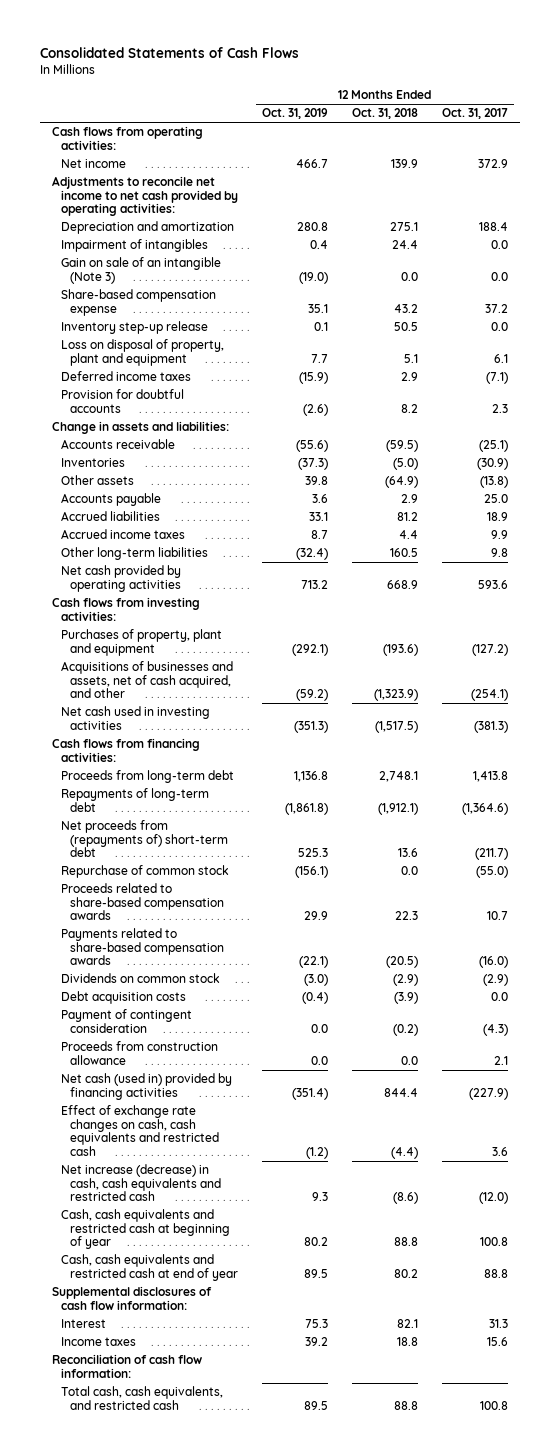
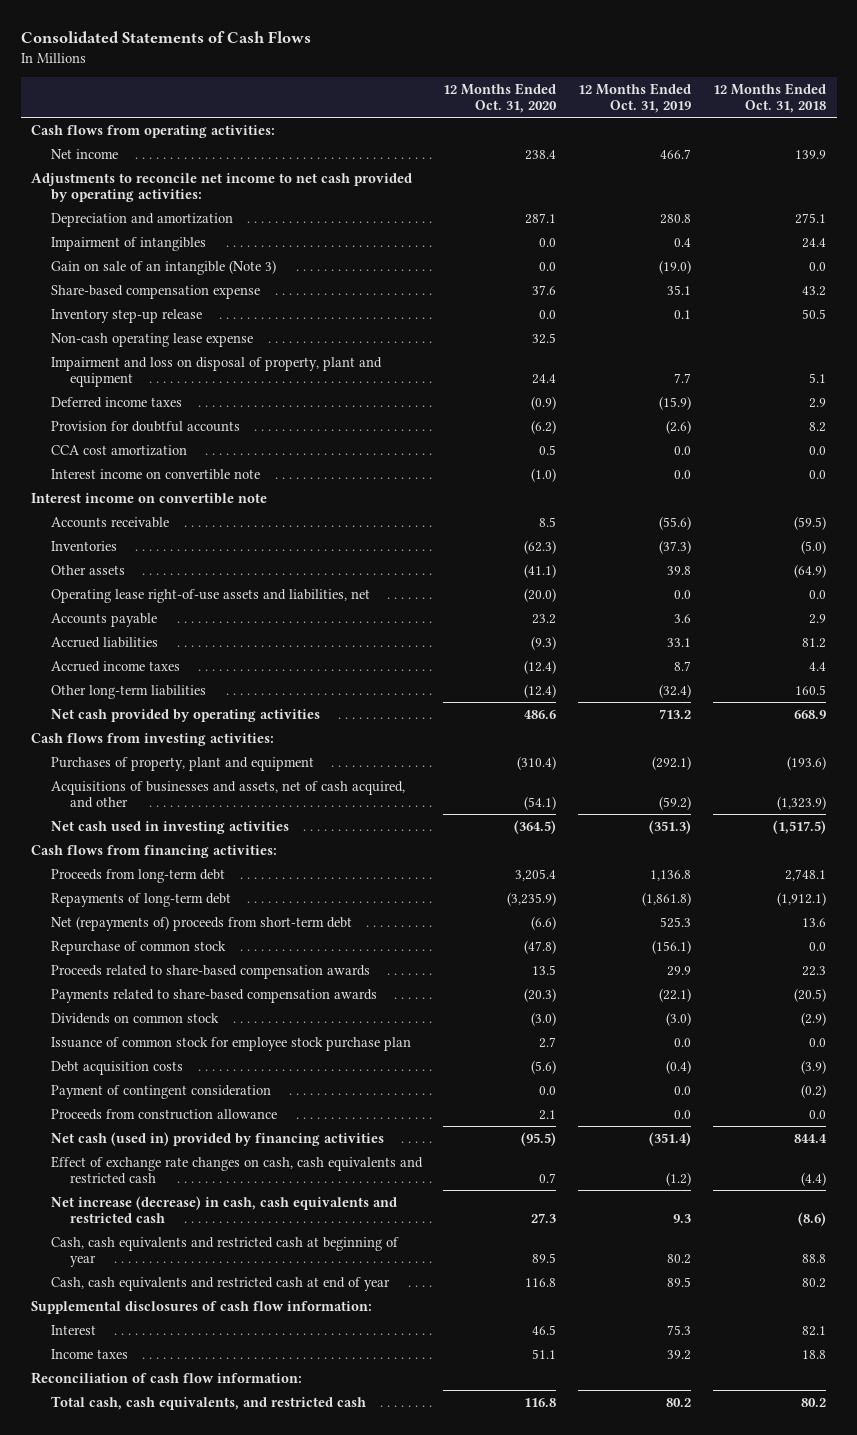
[442,108,509,120] Oct. 31, 2017 -> none
none -> [443,82,558,114] 12 Months Ended Oct. 31, 2020
none -> [50,332,253,347] Non-cash operating lease expense
[61,339,225,366] Loss on disposal of property, plant and equipment -> [50,356,382,388] Impairment and loss on disposal of property, plant and equipment
none -> [50,444,187,456] CCA cost amortization
none -> [50,468,260,480] Interest income on convertible note
[51,421,229,435] Change in assets and liabilities: -> [31,492,268,504] Interest income on convertible note
none -> [50,588,370,603] Operating lease right-of-use assets and liabilities, net
[61,820,229,858] Net proceeds from (repayments of) short-term debt -> [50,915,352,931] Net (repayments of) proceeds from short-term debt
none -> [50,1036,411,1051] Issuance of common stock for employee stock purchase plan
[304,1400,329,1410] 89.5 -> [665,1397,691,1407] 80.2
[394,1400,419,1410] 88.8 -> [800,1397,826,1407] 80.2

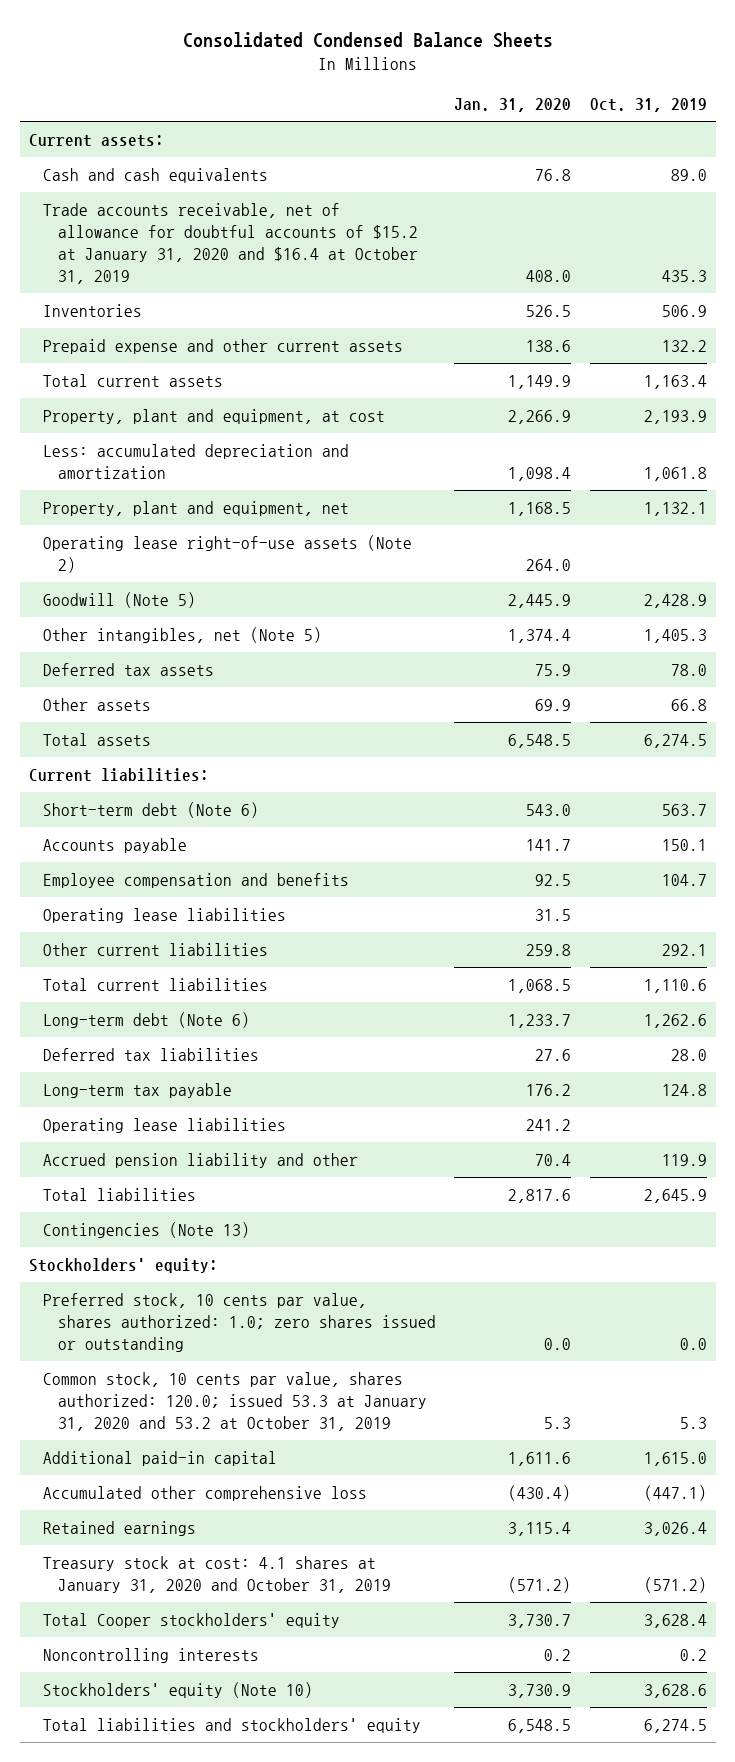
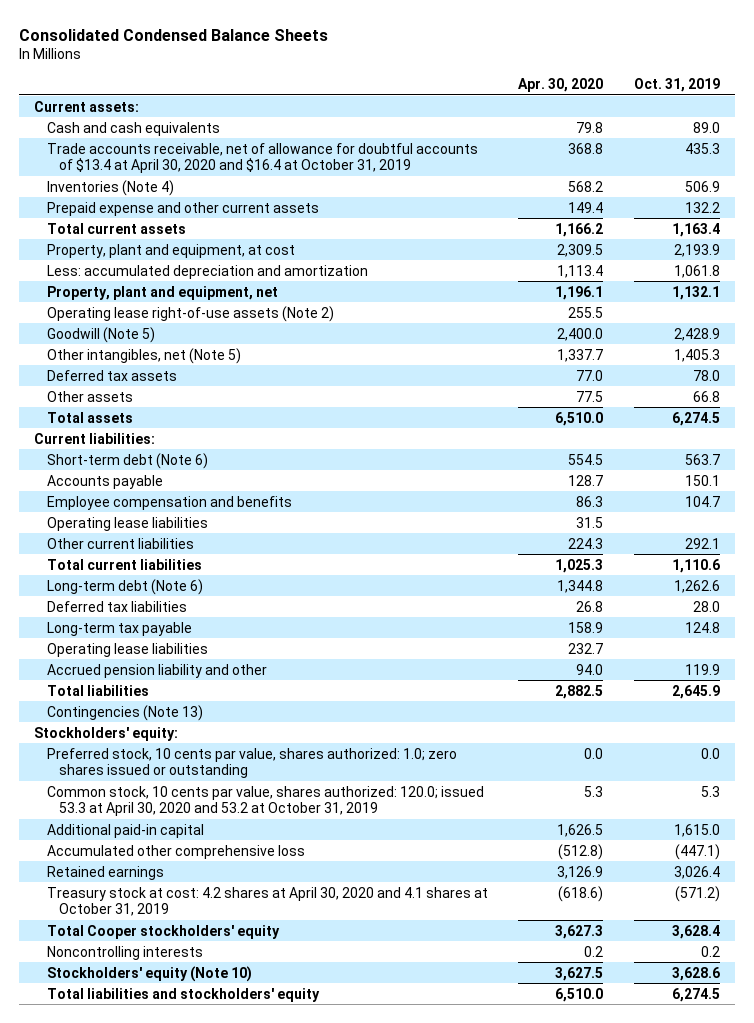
[454,98,572,113] Jan. 31, 2020 -> none
none -> [518,78,604,93] Apr. 30, 2020
[43,203,419,284] Trade accounts receivable, net of allowance for doubtful accounts of $15.2 at January 31, 2020 and $16.4 at October 31, 2019 -> [46,142,478,173] Trade accounts receivable, net of allowance for doubtful accounts of $13.4 at April 30, 2020 and $16.4 at October 31, 2019
[43,304,143,318] Inventories -> [46,179,174,196] Inventories (Note 4)
[43,1372,428,1431] Common stock, 10 cents par value, shares authorized: 120.0; issued 53.3 at January 31, 2020 and 53.2 at October 31, 2019 -> [46,785,484,816] Common stock, 10 cents par value, shares authorized: 120.0; issued 53.3 at April 30, 2020 and 53.2 at October 31, 2019
[43,1556,392,1593] Treasury stock at cost: 4.1 shares at January 31, 2020 and October 31, 2019 -> [46,886,488,916] Treasury stock at cost: 4.2 shares at April 30, 2020 and 4.1 shares at October 31, 2019

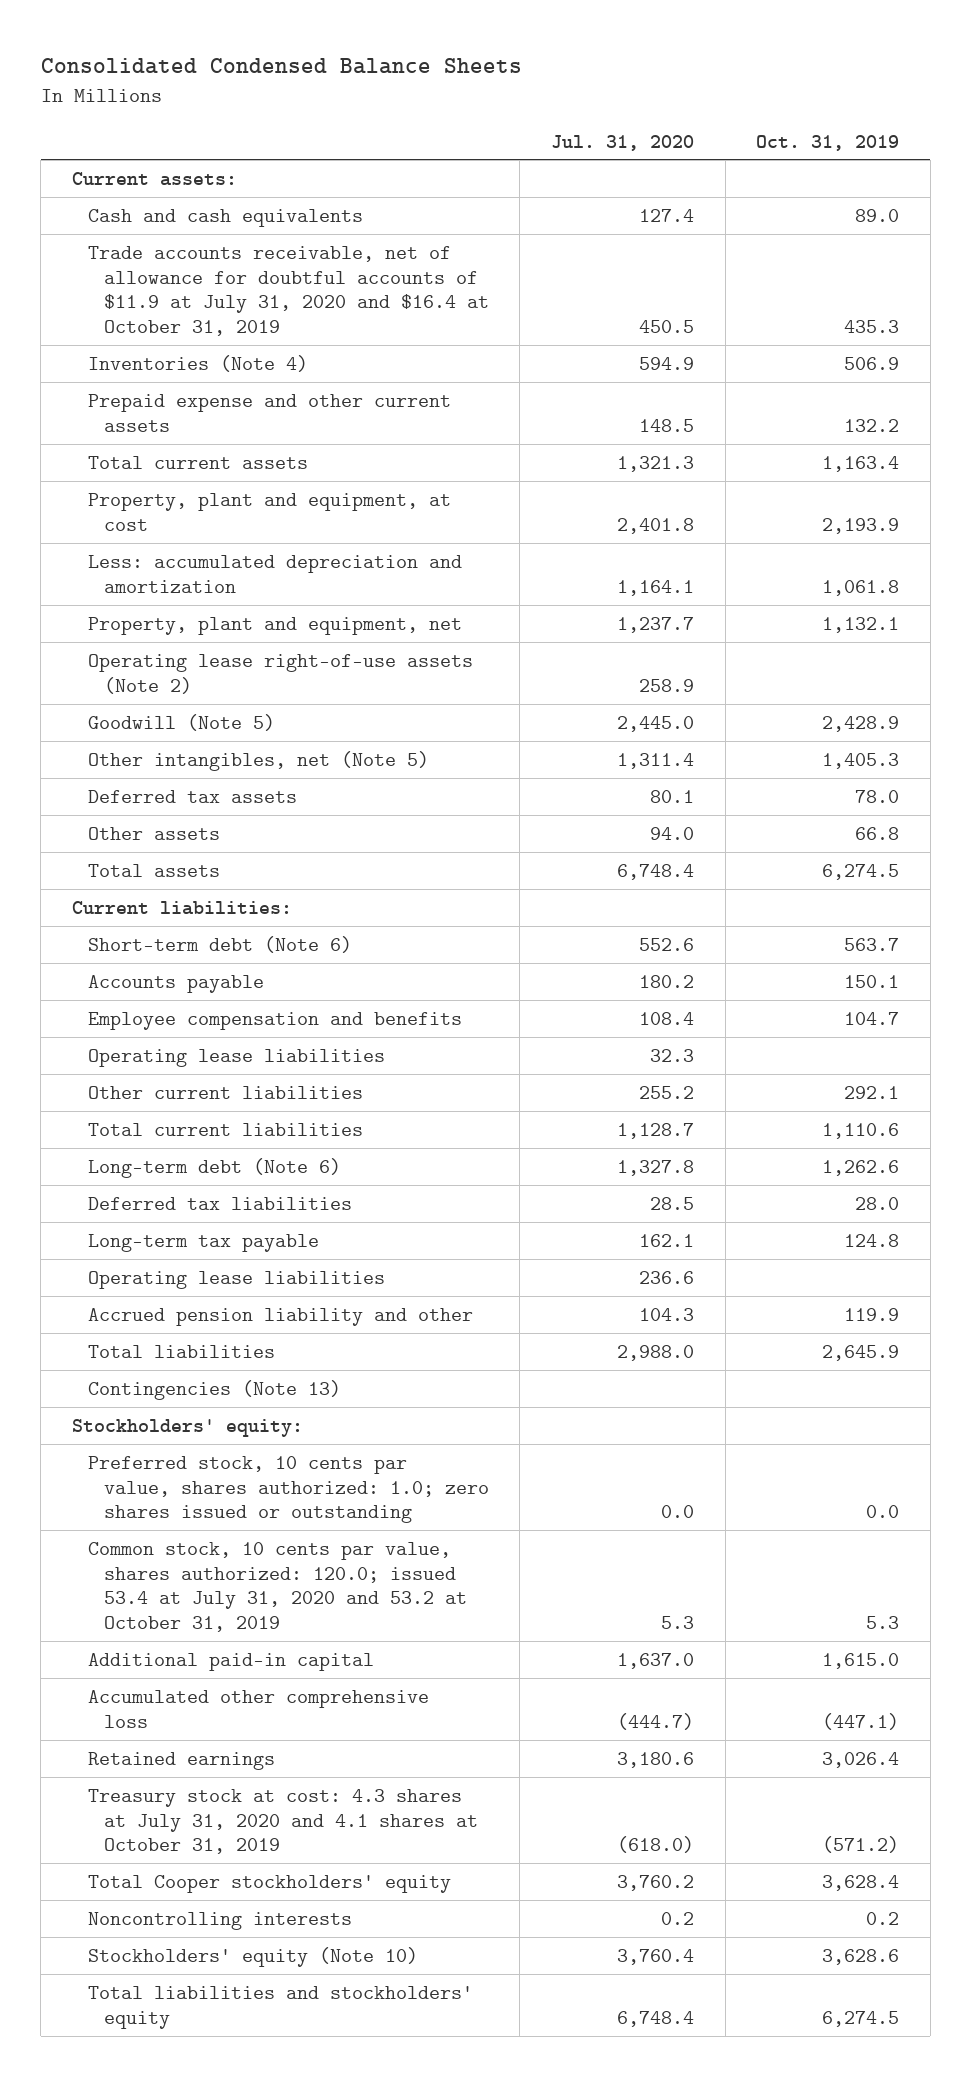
[518,78,604,93] Apr. 30, 2020 -> none
none -> [551,134,695,151] Jul. 31, 2020
[46,142,478,173] Trade accounts receivable, net of allowance for doubtful accounts of $13.4 at April 30, 2020 and $16.4 at October 31, 2019 -> [87,245,489,337] Trade accounts receivable, net of allowance for doubtful accounts of $11.9 at July 31, 2020 and $16.4 at October 31, 2019
[46,785,484,816] Common stock, 10 cents par value, shares authorized: 120.0; issued 53.3 at April 30, 2020 and 53.2 at October 31, 2019 -> [87,1541,467,1633] Common stock, 10 cents par value, shares authorized: 120.0; issued 53.4 at July 31, 2020 and 53.2 at October 31, 2019
[46,886,488,916] Treasury stock at cost: 4.2 shares at April 30, 2020 and 4.1 shares at October 31, 2019 -> [87,1788,478,1855] Treasury stock at cost: 4.3 shares at July 31, 2020 and 4.1 shares at October 31, 2019

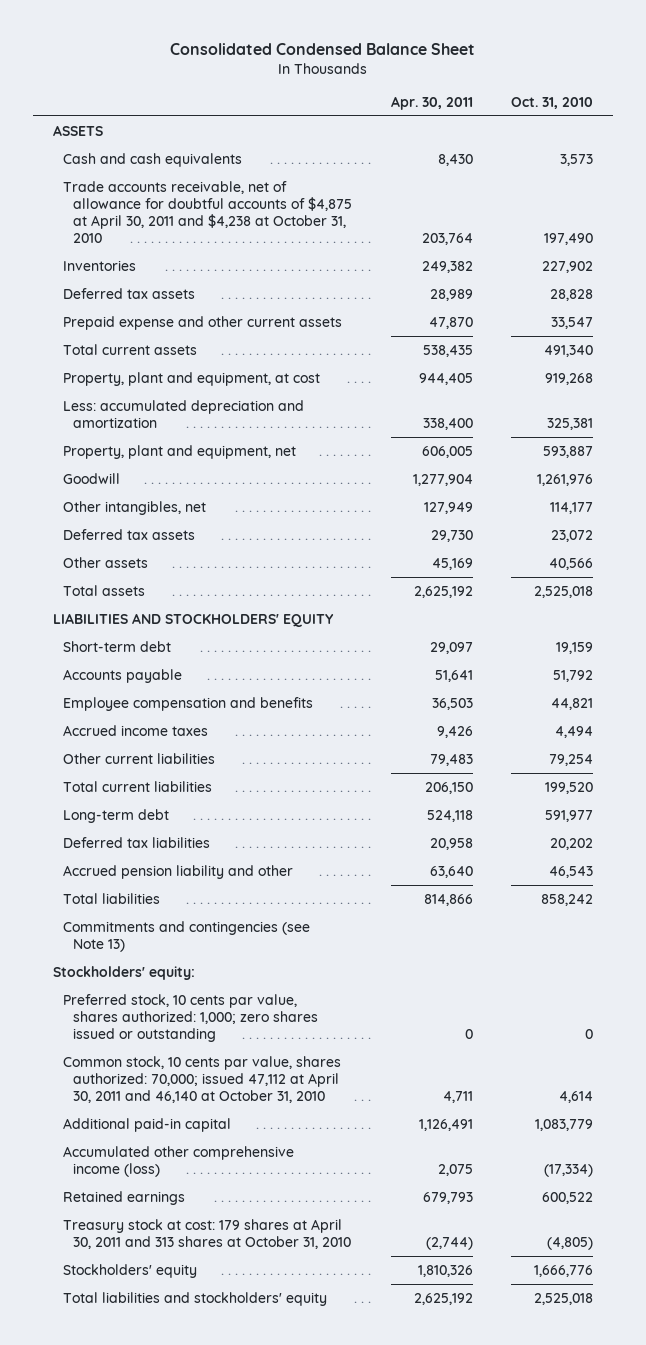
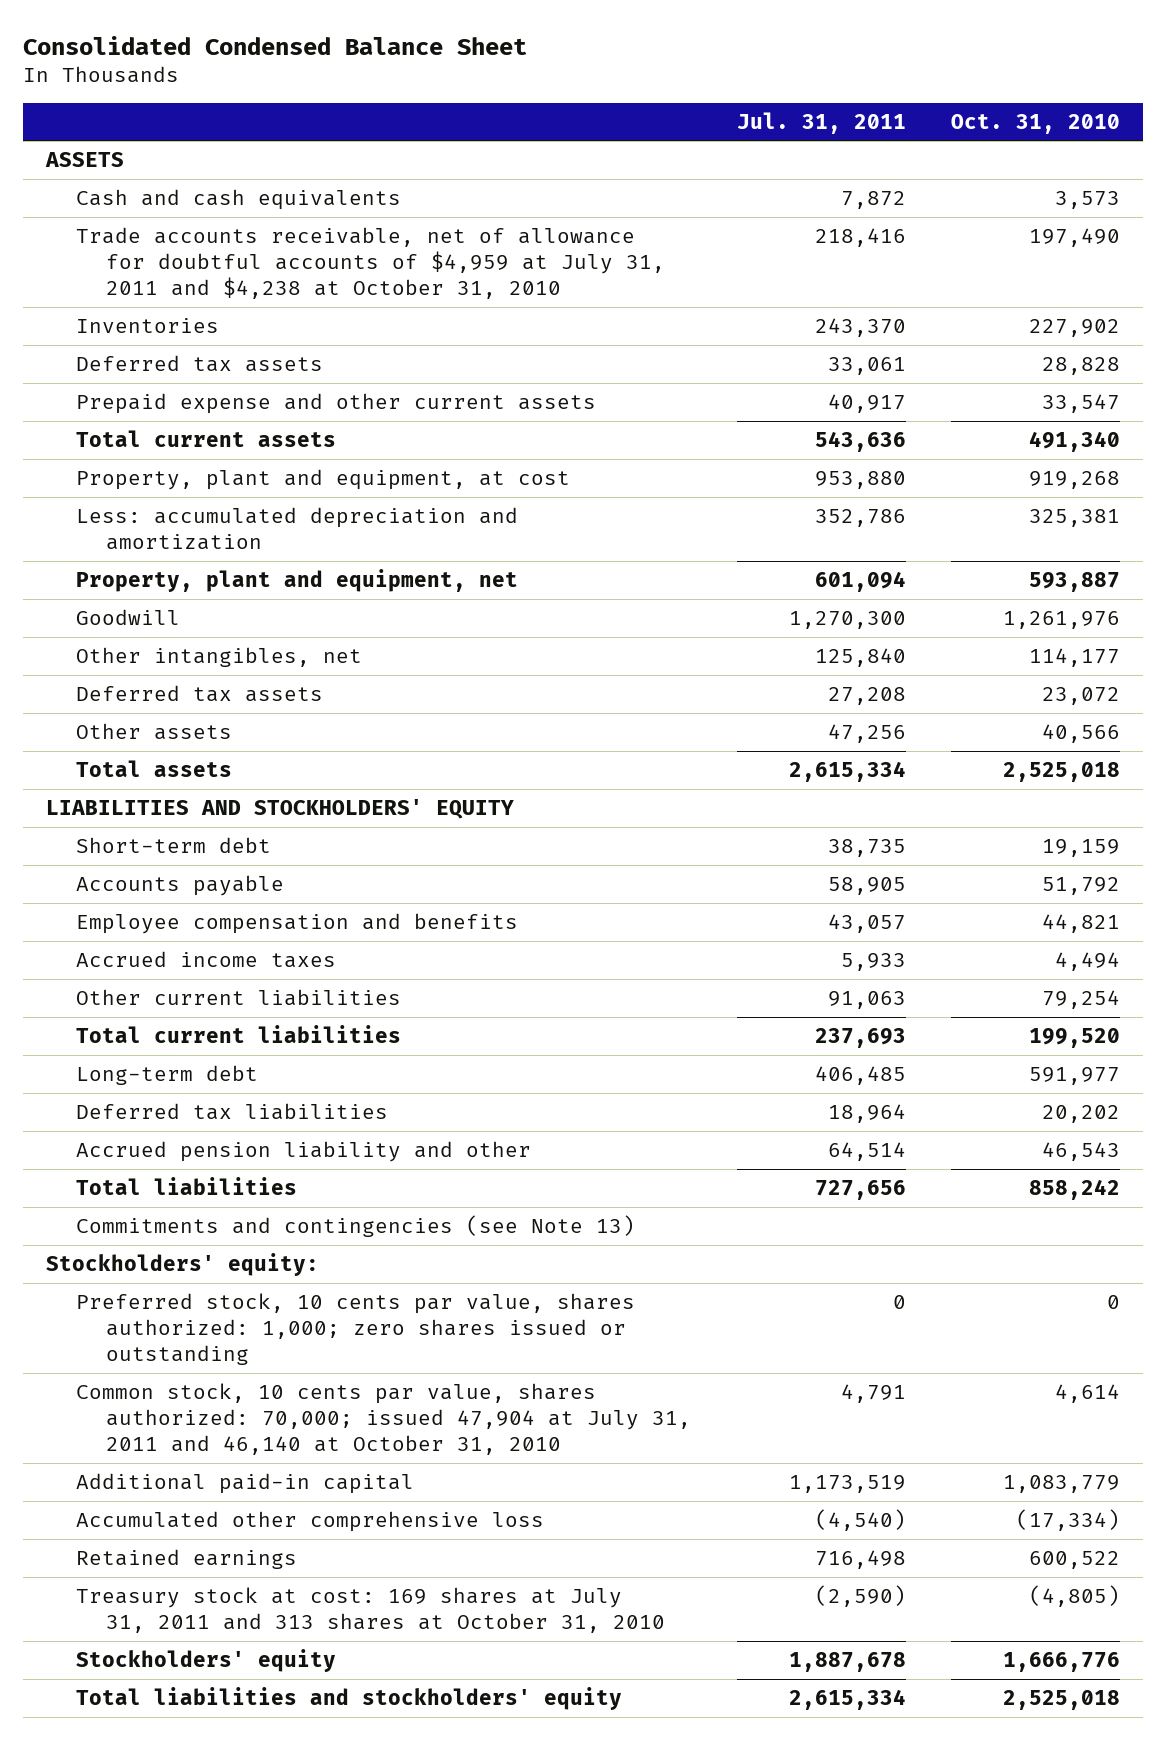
[390,95,473,110] Apr. 30, 2011 -> none
none -> [736,111,906,134] Jul. 31, 2011
[62,180,353,244] Trade accounts receivable, net of allowance for doubtful accounts of $4,875 at April 30, 2011 and $4,238 at October 31, 2010 -> [76,226,666,299] Trade accounts receivable, net of allowance for doubtful accounts of $4,959 at July 31, 2011 and $4,238 at October 31, 2010
[62,1055,341,1104] Common stock, 10 cents par value, shares authorized: 70,000; issued 47,112 at April 30, 2011 and 46,140 at October 31, 2010 -> [76,1382,692,1455] Common stock, 10 cents par value, shares authorized: 70,000; issued 47,904 at July 31, 2011 and 46,140 at October 31, 2010
[62,1145,294,1178] Accumulated other comprehensive income (loss) -> [76,1510,545,1532] Accumulated other comprehensive loss
[62,1218,352,1250] Treasury stock at cost: 179 shares at April 30, 2011 and 313 shares at October 31, 2010 -> [76,1586,666,1633] Treasury stock at cost: 169 shares at July 31, 2011 and 313 shares at October 31, 2010

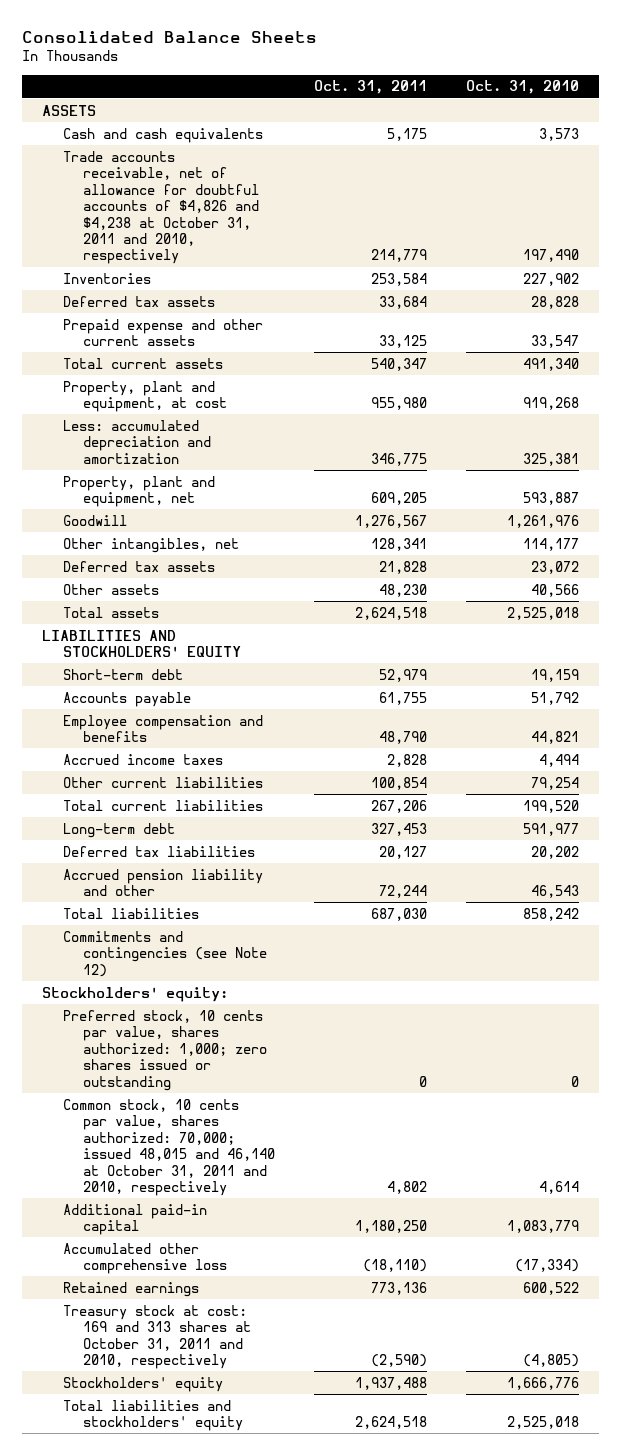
[23,35,528,55] Consolidated Condensed Balance Sheet -> [22,31,318,44] Consolidated Balance Sheets
[736,111,906,134] Jul. 31, 2011 -> none
none -> [314,80,428,95] Oct. 31, 2011
[76,226,666,299] Trade accounts receivable, net of allowance for doubtful accounts of $4,959 at July 31, 2011 and $4,238 at October 31, 2010 -> [62,150,260,265] Trade accounts receivable, net of allowance for doubtful accounts of $4,826 and $4,238 at October 31, 2011 and 2010, respectively
[76,1214,636,1237] Commitments and contingencies (see Note 13) -> [62,930,268,977] Commitments and contingencies (see Note 12)
[76,1382,692,1455] Common stock, 10 cents par value, shares authorized: 70,000; issued 47,904 at July 31, 2011 and 46,140 at October 31, 2010 -> [62,1098,276,1197] Common stock, 10 cents par value, shares authorized: 70,000; issued 48,015 and 46,140 at October 31, 2011 and 2010, respectively
[76,1586,666,1633] Treasury stock at cost: 169 shares at July 31, 2011 and 313 shares at October 31, 2010 -> [62,1304,252,1370] Treasury stock at cost: 169 and 313 shares at October 31, 2011 and 2010, respectively

